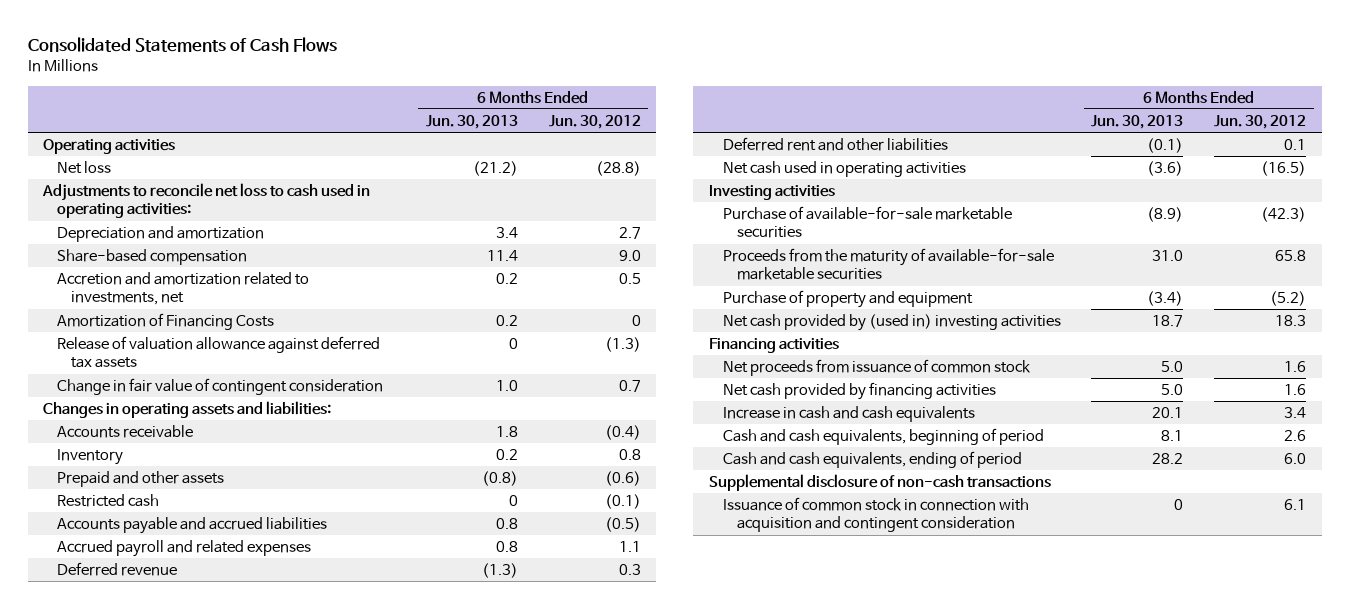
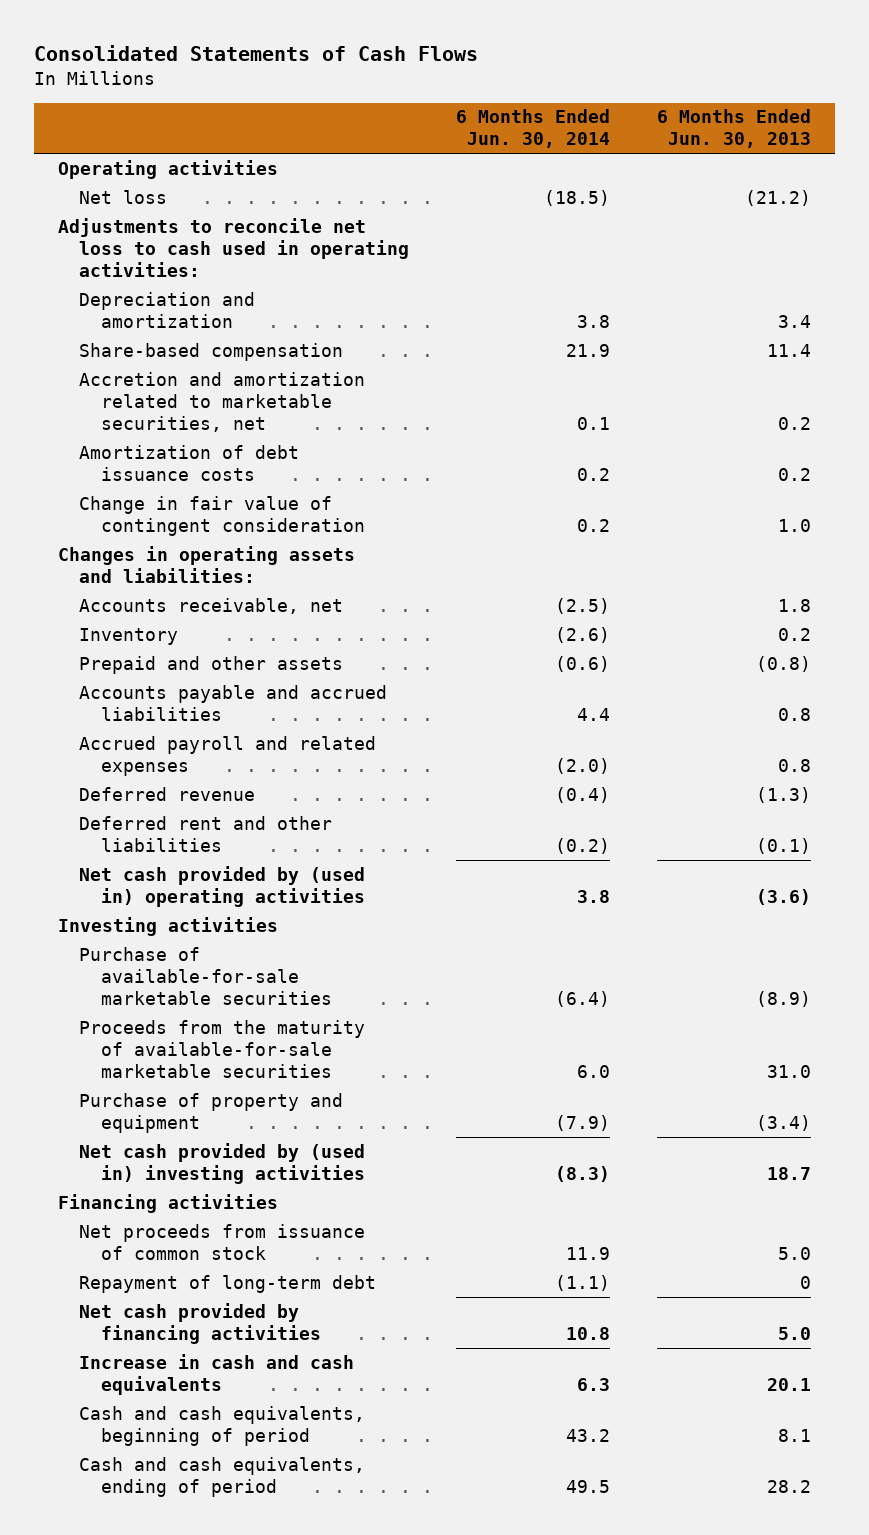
[548,114,641,129] Jun. 30, 2012 -> none
none -> [456,109,611,149] 6 Months Ended Jun. 30, 2014
[57,335,381,369] Release of valuation allowance against deferred tax assets -> none
[57,271,310,306] Accretion and amortization related to investments, net -> [79,371,366,432] Accretion and amortization related to marketable securities, net
[57,312,275,330] Amortization of Financing Costs -> [79,444,300,481] Amortization of debt issuance costs
[57,424,194,438] Accounts receivable -> [79,597,344,614] Accounts receivable, net
[57,493,160,507] Restricted cash -> none
[722,160,966,177] Net cash used in operating activities -> [79,865,366,907] Net cash provided by (used in) operating activities
none -> [79,1274,377,1293] Repayment of long-term debt
[708,473,1051,491] Supplemental disclosure of non-cash transactions -> none
[722,496,1029,533] Issuance of common stock in connection with acquisition and contingent consideration -> none

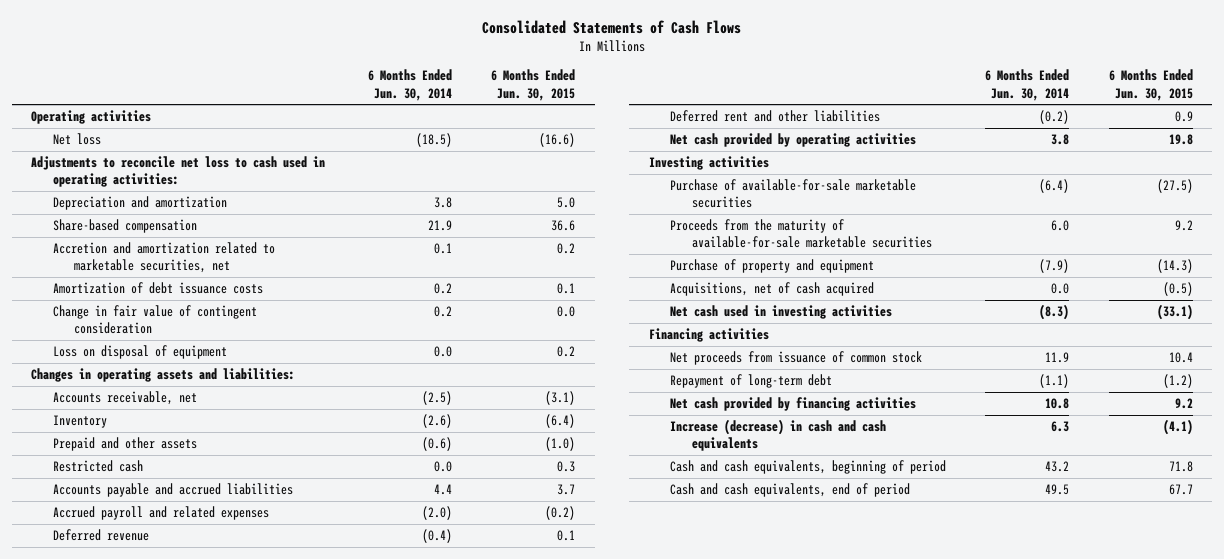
[657,109,812,149] 6 Months Ended Jun. 30, 2013 -> none
none -> [491,69,576,101] 6 Months Ended Jun. 30, 2015
none -> [52,345,227,360] Loss on disposal of equipment
none -> [52,460,143,473] Restricted cash
[79,865,366,907] Net cash provided by (used in) operating activities -> [670,133,917,148] Net cash provided by operating activities
none -> [670,282,875,297] Acquisitions, net of cash acquired
[79,1142,366,1184] Net cash provided by (used in) investing activities -> [670,305,893,320] Net cash used in investing activities
[79,1353,355,1395] Increase in cash and cash equivalents -> [670,419,887,452] Increase (decrease) in cash and cash equivalents
[79,1456,366,1497] Cash and cash equivalents, ending of period -> [670,483,911,498] Cash and cash equivalents, end of period

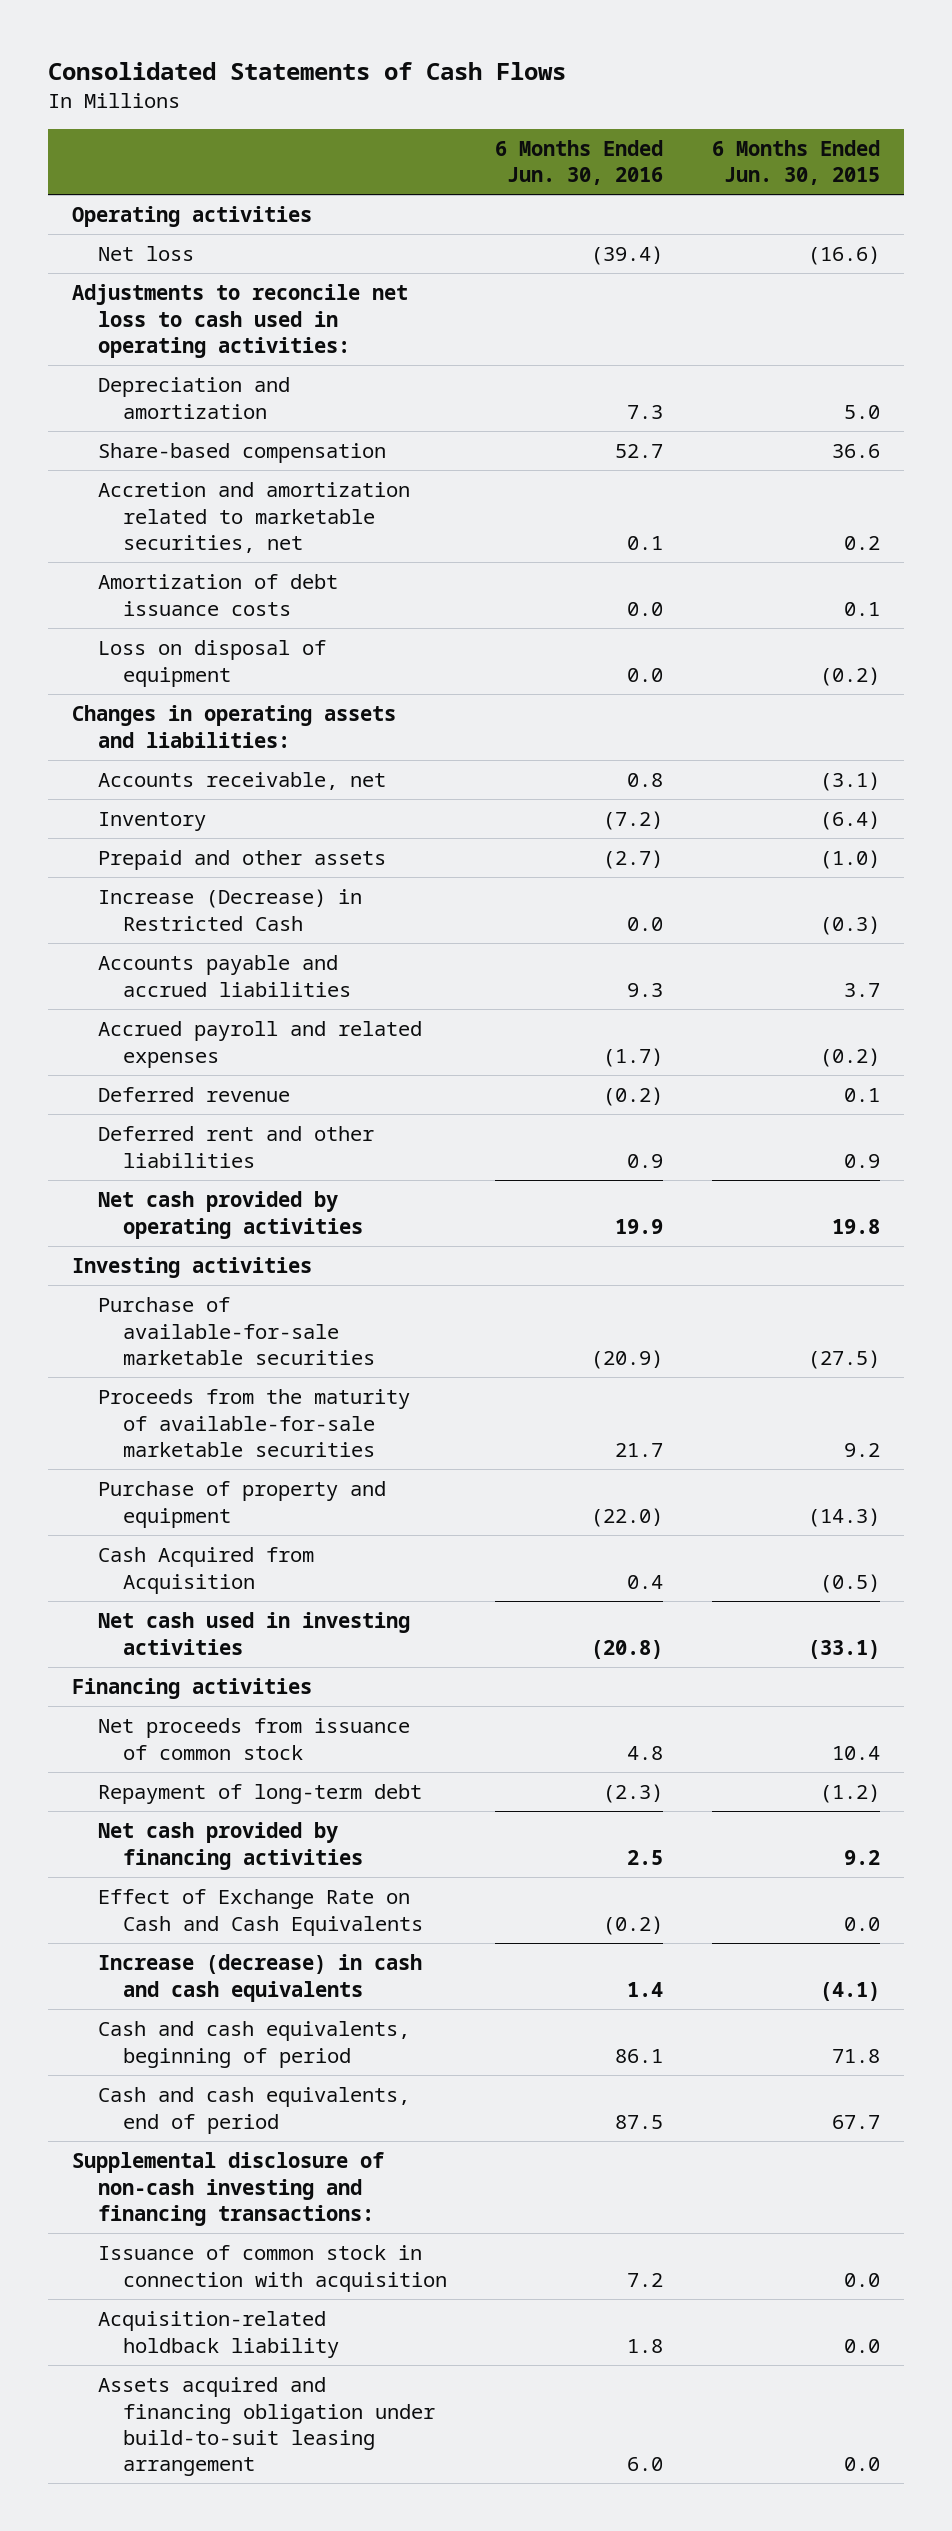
[368,69,453,101] 6 Months Ended Jun. 30, 2014 -> none
none -> [495,139,664,186] 6 Months Ended Jun. 30, 2016
[52,305,257,335] Change in fair value of contingent consideration -> none
[557,346,576,358] 0.2 -> [819,666,880,686] (0.2)
[52,460,143,473] Restricted cash -> [97,889,362,931] Increase (Decrease) in Restricted Cash
[557,461,576,473] 0.3 -> [819,915,880,935] (0.3)
[670,282,875,297] Acquisitions, net of cash acquired -> [97,1547,314,1594] Cash Acquired from Acquisition
none -> [97,1889,424,1936] Effect of Exchange Rate on Cash and Cash Equivalents
none -> [72,2152,385,2226] Supplemental disclosure of non-cash investing and financing transactions:
none -> [97,2245,448,2292] Issuance of common stock in connection with acquisition
none -> [97,2311,340,2358] Acquisition-related holdback liability
none -> [97,2377,436,2477] Assets acquired and financing obligation under build-to-suit leasing arrangement

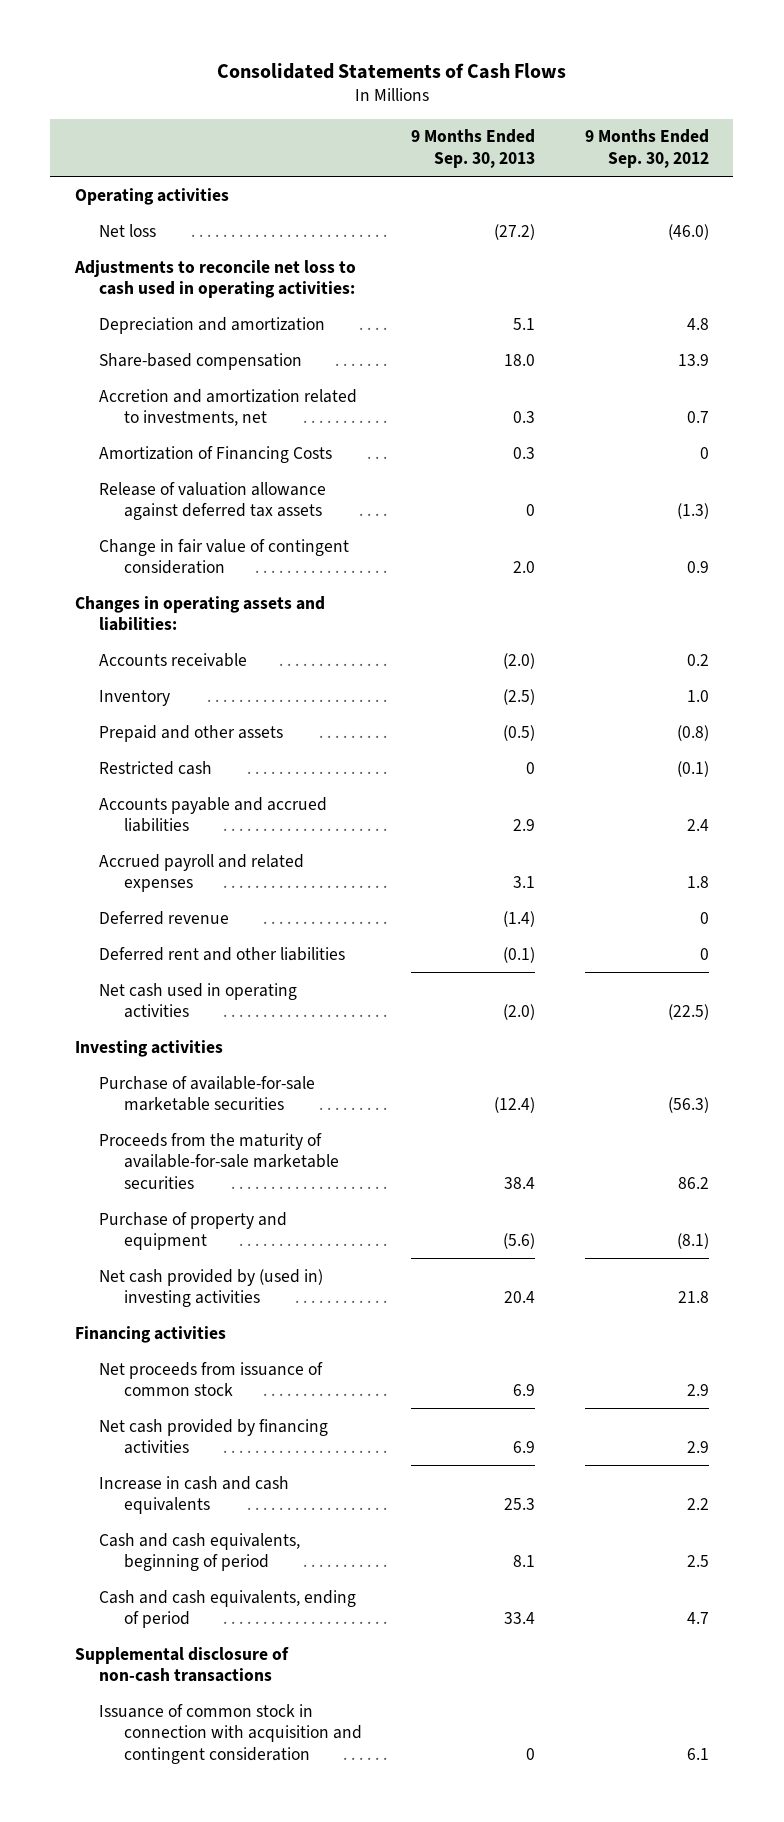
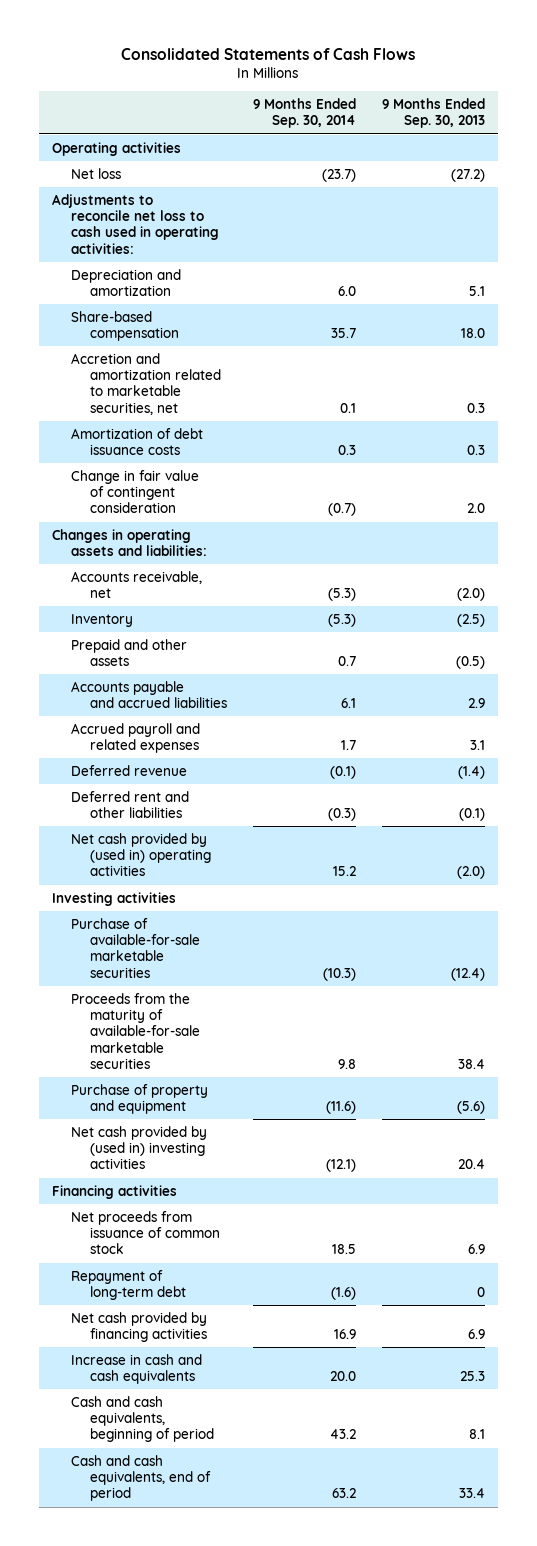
[584,129,709,169] 9 Months Ended Sep. 30, 2012 -> none
none -> [253,98,357,129] 9 Months Ended Sep. 30, 2014
[99,481,327,521] Release of valuation allowance against deferred tax assets -> none
[99,388,358,427] Accretion and amortization related to investments, net -> [70,352,222,415] Accretion and amortization related to marketable securities, net
[99,445,333,463] Amortization of Financing Costs -> [70,427,203,456] Amortization of debt issuance costs
[99,652,248,667] Accounts receivable -> [70,570,202,599] Accounts receivable, net
[99,760,213,775] Restricted cash -> none
[99,982,298,1019] Net cash used in operating activities -> [70,832,212,877] Net cash provided by (used in) operating activities
none -> [70,1269,187,1301] Repayment of long-term debt
[75,1646,290,1683] Supplemental disclosure of non-cash transactions -> none
[99,1703,362,1764] Issuance of common stock in connection with acquisition and contingent consideration -> none
[99,1589,357,1629] Cash and cash equivalents, ending of period -> [70,1454,212,1502] Cash and cash equivalents, end of period

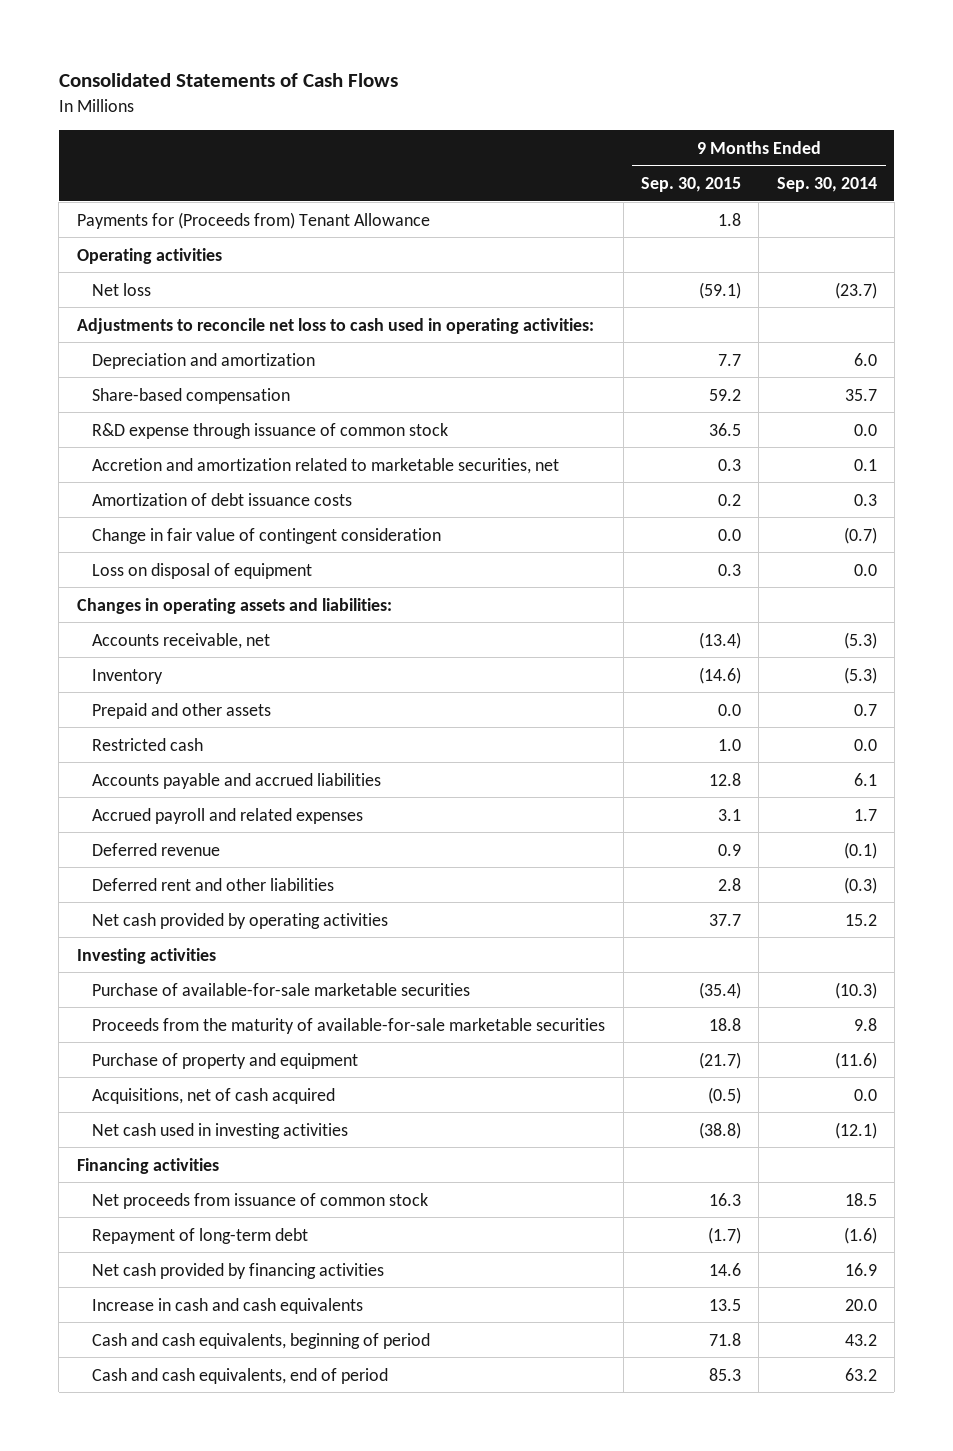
[382,98,486,129] 9 Months Ended Sep. 30, 2013 -> none
none -> [640,176,741,192] Sep. 30, 2015
none -> [76,211,430,229] Payments for (Proceeds from) Tenant Allowance
none -> [92,422,449,439] R&D expense through issuance of common stock
none -> [92,562,313,579] Loss on disposal of equipment
none -> [92,737,204,751] Restricted cash
[70,832,212,877] Net cash provided by (used in) operating activities -> [92,912,389,929] Net cash provided by operating activities
none -> [92,1087,336,1104] Acquisitions, net of cash acquired
[70,1125,207,1170] Net cash provided by (used in) investing activities -> [92,1122,349,1139] Net cash used in investing activities

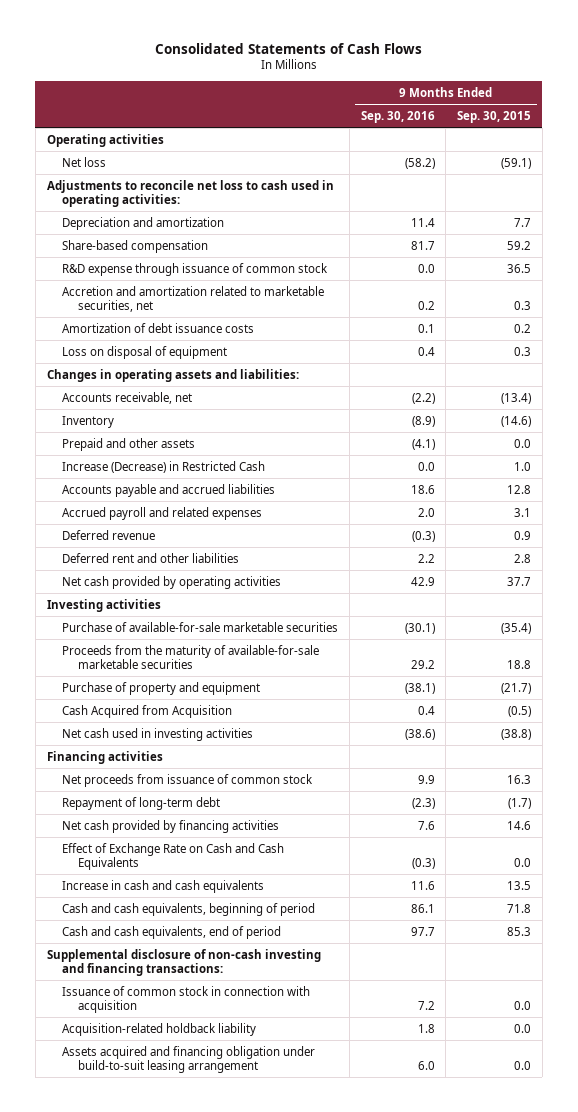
[776,176,877,192] Sep. 30, 2014 -> none
none -> [360,110,435,123] Sep. 30, 2016
[76,211,430,229] Payments for (Proceeds from) Tenant Allowance -> none
[92,527,442,544] Change in fair value of contingent consideration -> none
[92,737,204,751] Restricted cash -> [62,460,266,473] Increase (Decrease) in Restricted Cash
[92,1087,336,1104] Acquisitions, net of cash acquired -> [62,704,233,718] Cash Acquired from Acquisition
none -> [62,842,285,870] Effect of Exchange Rate on Cash and Cash Equivalents
none -> [46,948,321,976] Supplemental disclosure of non-cash investing and financing transactions:
none -> [62,985,311,1013] Issuance of common stock in connection with acquisition
none -> [62,1022,257,1036] Acquisition-related holdback liability
none -> [62,1045,316,1073] Assets acquired and financing obligation under build-to-suit leasing arrangement

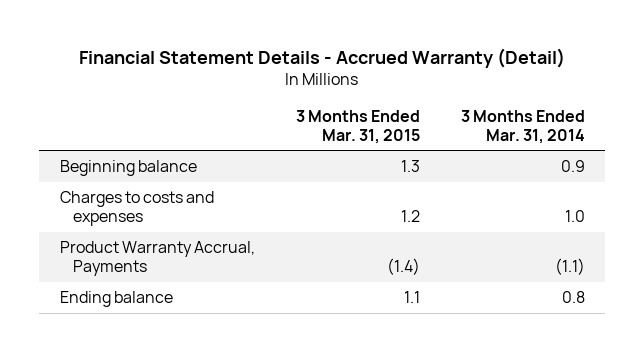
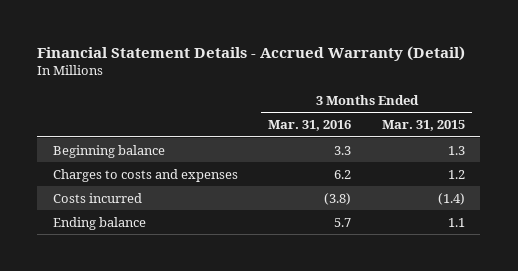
[460,109,585,144] 3 Months Ended Mar. 31, 2014 -> none
none -> [268,120,352,132] Mar. 31, 2016
[59,241,255,276] Product Warranty Accrual, Payments -> [52,192,142,203] Costs incurred

